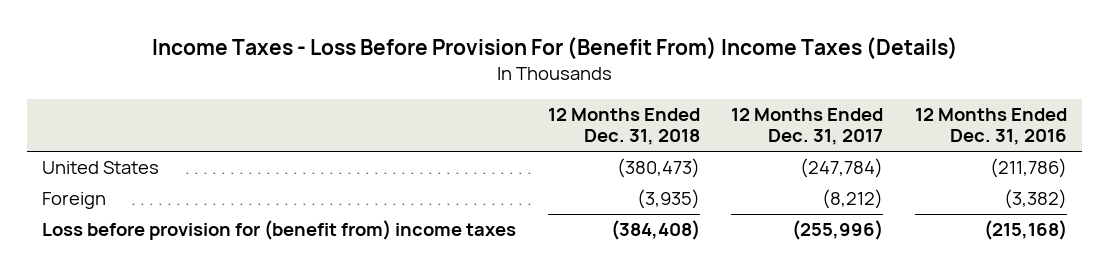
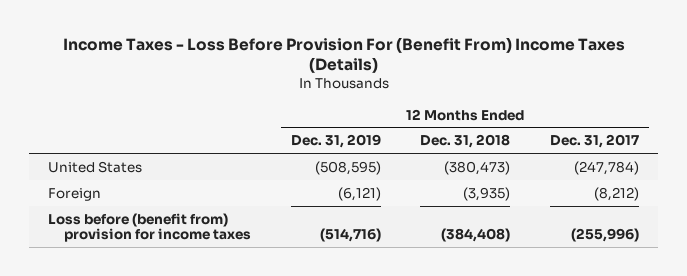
[914,108,1067,146] 12 Months Ended Dec. 31, 2016 -> none
none -> [290,134,381,149] Dec. 31, 2019
[42,220,517,241] Loss before provision for (benefit from) income taxes -> [48,212,252,243] Loss before (benefit from) provision for income taxes

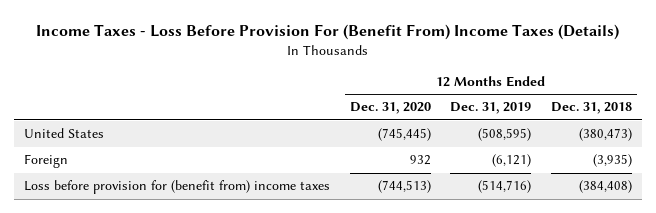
[549,134,639,149] Dec. 31, 2017 -> none
none -> [349,102,431,115] Dec. 31, 2020
[48,212,252,243] Loss before (benefit from) provision for income taxes -> [24,180,331,195] Loss before provision for (benefit from) income taxes

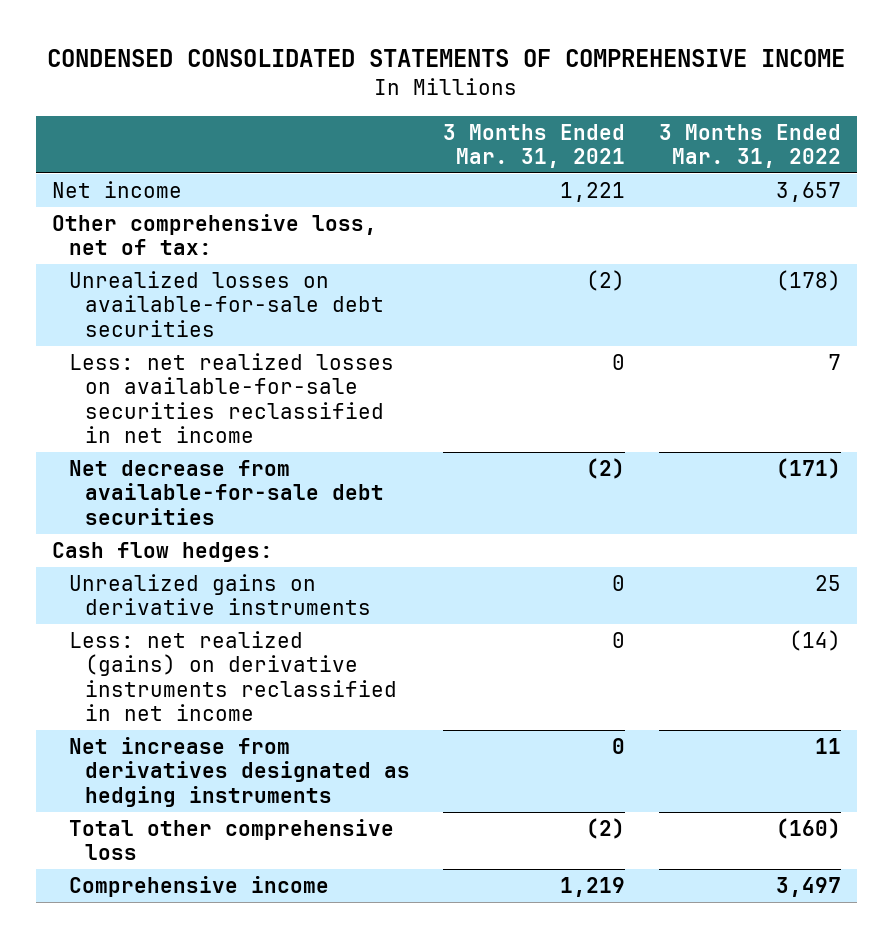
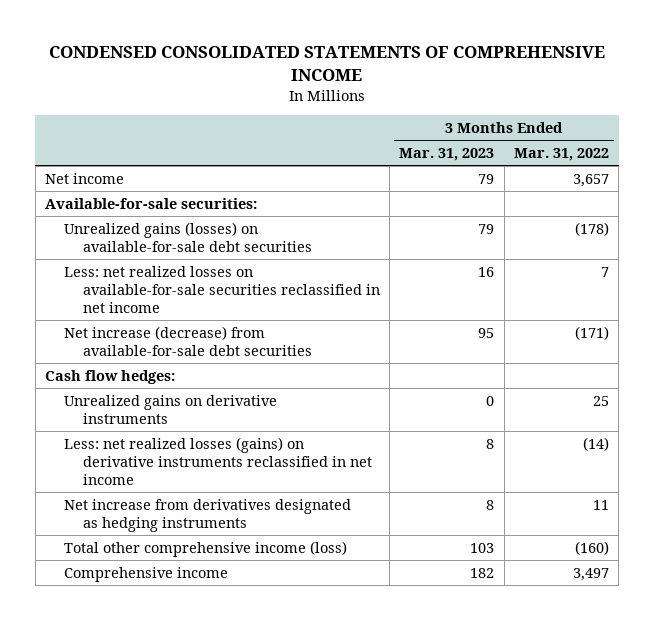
[443,123,626,168] 3 Months Ended Mar. 31, 2021 -> none
none -> [399,148,495,162] Mar. 31, 2023
[52,214,378,256] Other comprehensive loss, net of tax: -> none
none -> [44,197,257,209] Available-for-sale securities:
[68,271,385,337] Unrealized losses on available-for-sale debt securities -> [63,221,312,252] Unrealized gains (losses) on available-for-sale debt securities
[68,460,385,525] Net decrease from available-for-sale debt securities -> [63,325,312,356] Net increase (decrease) from available-for-sale debt securities
[68,631,398,722] Less: net realized (gains) on derivative instruments reclassified in net income -> [63,436,372,485] Less: net realized losses (gains) on derivative instruments reclassified in net income
[68,819,394,861] Total other comprehensive loss -> [63,540,347,557] Total other comprehensive income (loss)

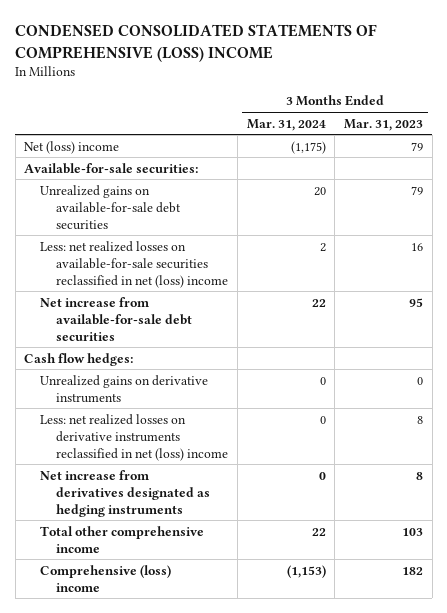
[48,45,605,81] CONDENSED CONSOLIDATED STATEMENTS OF COMPREHENSIVE INCOME -> [15,24,378,62] CONDENSED CONSOLIDATED STATEMENTS OF COMPREHENSIVE (LOSS) INCOME
[513,148,609,162] Mar. 31, 2022 -> none
none -> [246,118,326,131] Mar. 31, 2024
[44,172,124,184] Net income -> [24,140,120,154] Net (loss) income
[63,221,312,252] Unrealized gains (losses) on available-for-sale debt securities -> [40,184,182,230] Unrealized gains on available-for-sale debt securities
[63,265,380,313] Less: net realized losses on available-for-sale securities reclassified in net income -> [40,240,229,288] Less: net realized losses on available-for-sale securities reclassified in net (loss) income
[63,325,312,356] Net increase (decrease) from available-for-sale debt securities -> [40,296,193,341] Net increase from available-for-sale debt securities
[63,436,372,485] Less: net realized losses (gains) on derivative instruments reclassified in net income -> [40,413,229,461] Less: net realized losses on derivative instruments reclassified in net (loss) income
[63,540,347,557] Total other comprehensive income (loss) -> [40,525,205,553] Total other comprehensive income
[63,566,228,582] Comprehensive income -> [40,564,172,592] Comprehensive (loss) income

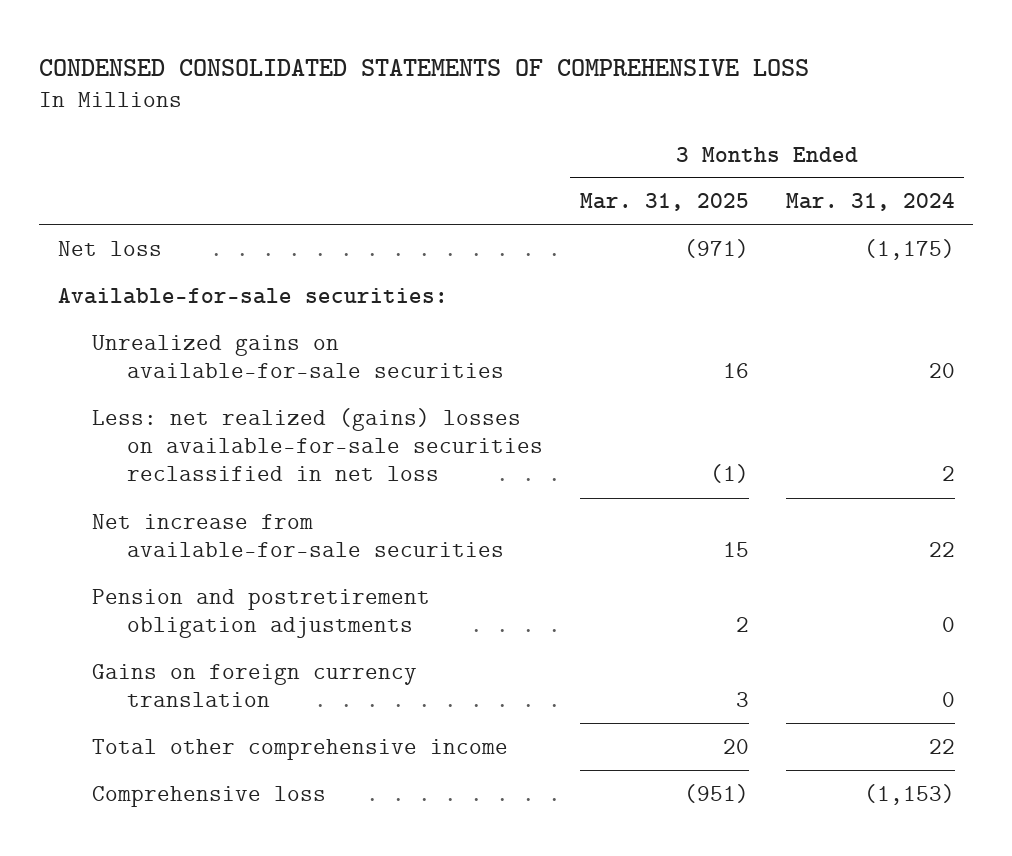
[15,24,378,62] CONDENSED CONSOLIDATED STATEMENTS OF COMPREHENSIVE (LOSS) INCOME -> [38,58,809,76] CONDENSED CONSOLIDATED STATEMENTS OF COMPREHENSIVE LOSS
[344,118,424,131] Mar. 31, 2023 -> none
none -> [579,193,749,212] Mar. 31, 2025
[24,140,120,154] Net (loss) income -> [57,240,162,256] Net loss
[24,352,134,366] Cash flow hedges: -> none
[40,374,209,403] Unrealized gains on derivative instruments -> none
[40,413,229,461] Less: net realized losses on derivative instruments reclassified in net (loss) income -> none
[40,469,211,517] Net increase from derivatives designated as hedging instruments -> none
[40,184,182,230] Unrealized gains on available-for-sale debt securities -> [92,334,504,378] Unrealized gains on available-for-sale securities
[40,240,229,288] Less: net realized losses on available-for-sale securities reclassified in net (loss) income -> [92,407,543,482] Less: net realized (gains) losses on available-for-sale securities reclassified in net loss
[40,296,193,341] Net increase from available-for-sale debt securities -> [92,513,504,557] Net increase from available-for-sale securities
none -> [92,588,431,638] Pension and postretirement obligation adjustments
none -> [92,663,418,707] Gains on foreign currency translation
[40,564,172,592] Comprehensive (loss) income -> [92,785,327,807] Comprehensive loss

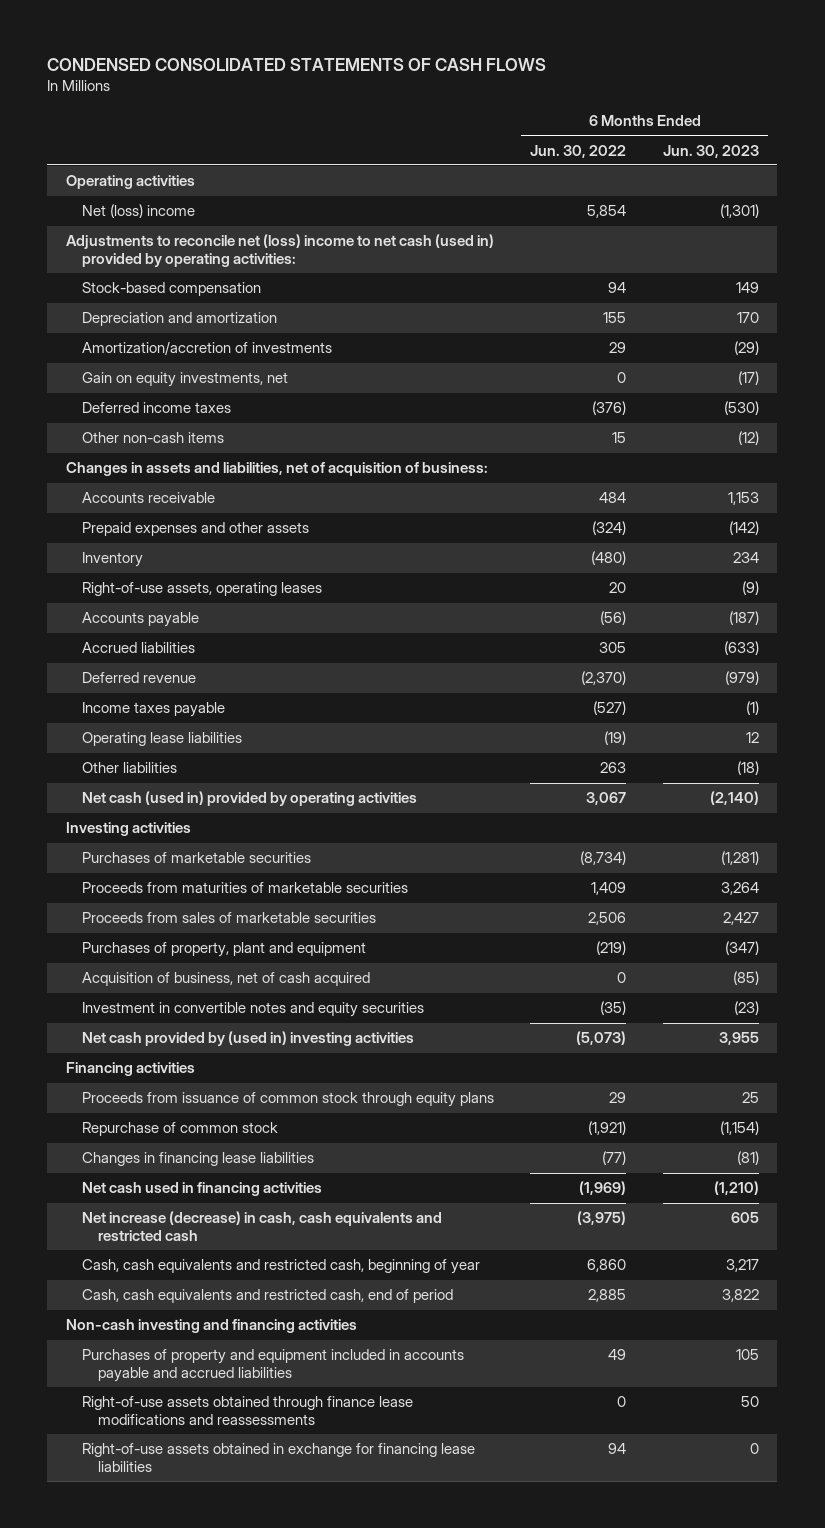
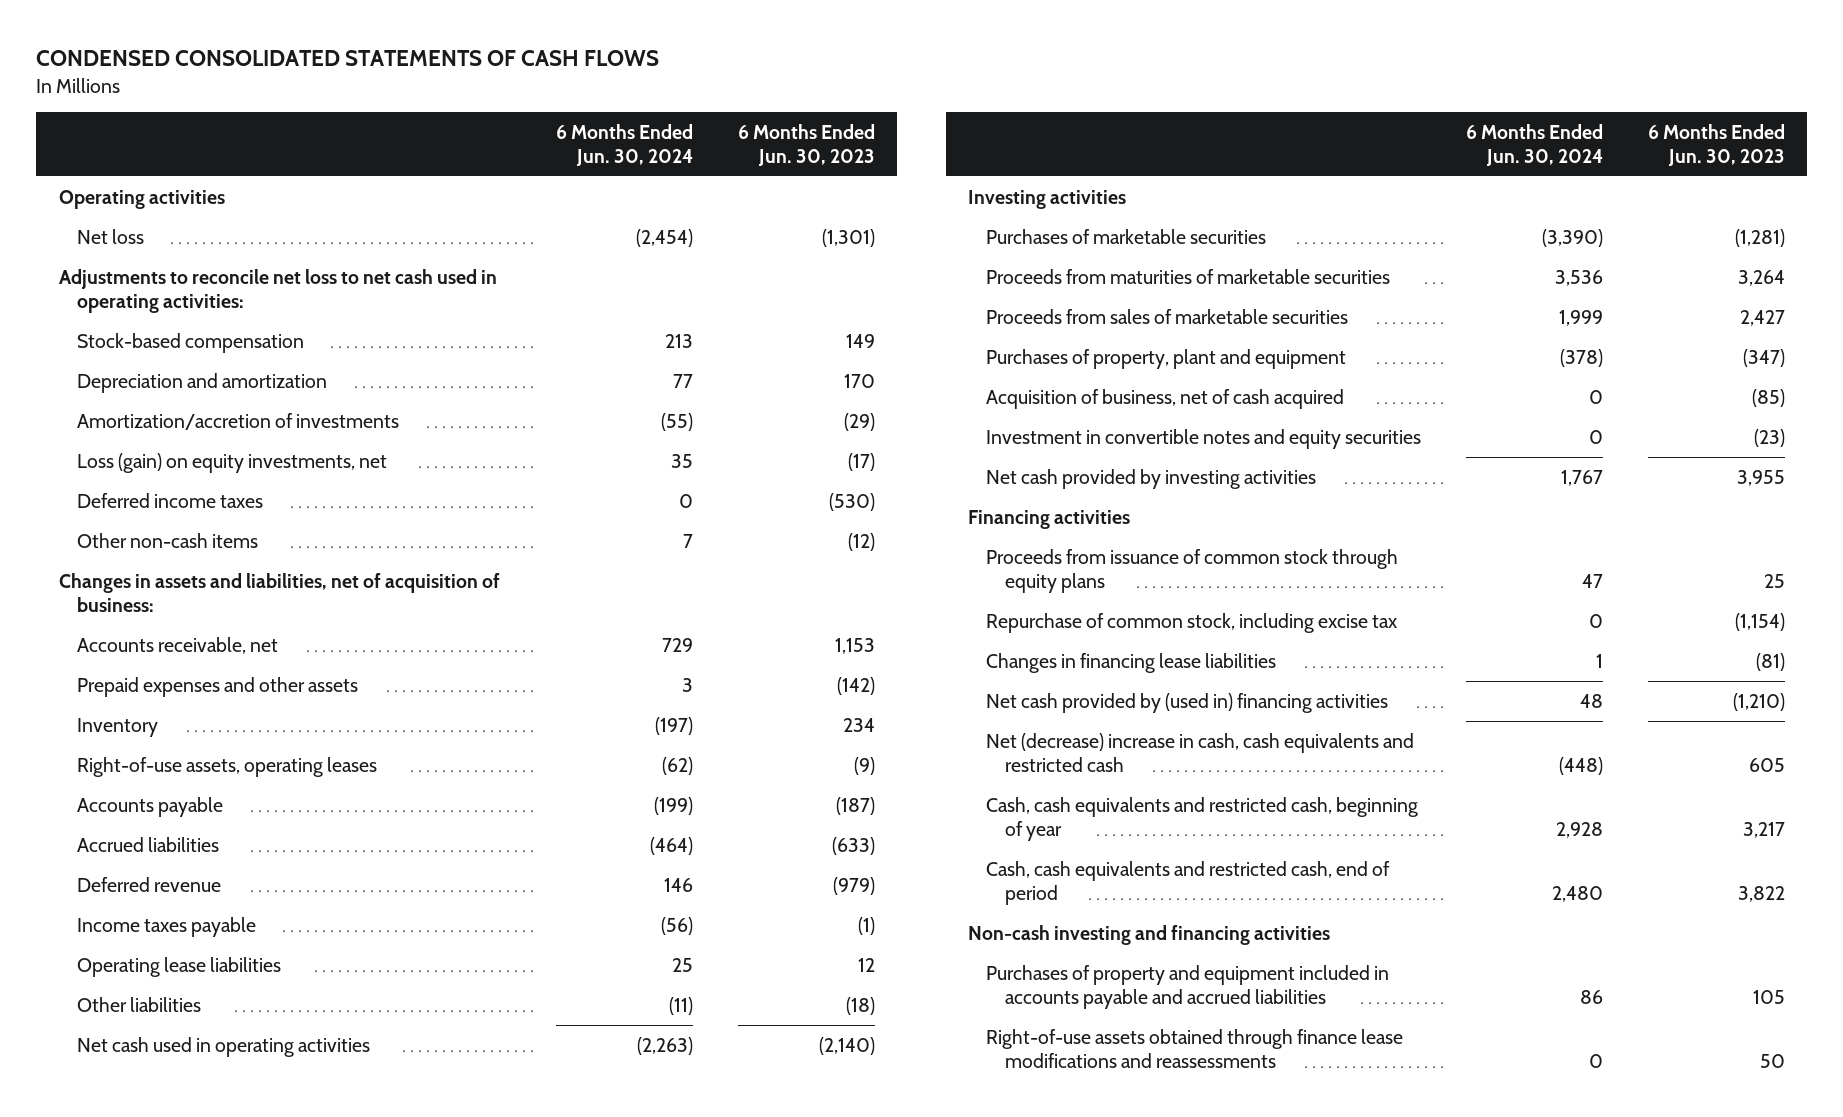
[530,144,627,158] Jun. 30, 2022 -> none
none -> [556,123,694,166] 6 Months Ended Jun. 30, 2024
[81,204,195,219] Net (loss) income -> [76,228,144,244] Net loss
[65,234,494,268] Adjustments to reconcile net (loss) income to net cash (used in) provided by operating activities: -> [58,268,497,313] Adjustments to reconcile net loss to net cash used in operating activities:
[81,372,288,388] Gain on equity investments, net -> [76,452,387,473] Loss (gain) on equity investments, net
[81,492,215,504] Accounts receivable -> [76,636,278,654] Accounts receivable, net
[81,791,417,807] Net cash (used in) provided by operating activities -> [76,1036,370,1057] Net cash used in operating activities
[81,1031,414,1047] Net cash provided by (used in) investing activities -> [986,468,1317,489] Net cash provided by investing activities
[81,1122,278,1137] Repurchase of common stock -> [986,612,1399,633] Repurchase of common stock, including excise tax
[81,1182,322,1197] Net cash used in financing activities -> [986,692,1389,713] Net cash provided by (used in) financing activities
[81,1211,442,1242] Net increase (decrease) in cash, cash equivalents and restricted cash -> [986,732,1415,772] Net (decrease) increase in cash, cash equivalents and restricted cash
[81,1443,475,1473] Right-of-use assets obtained in exchange for financing lease liabilities -> none

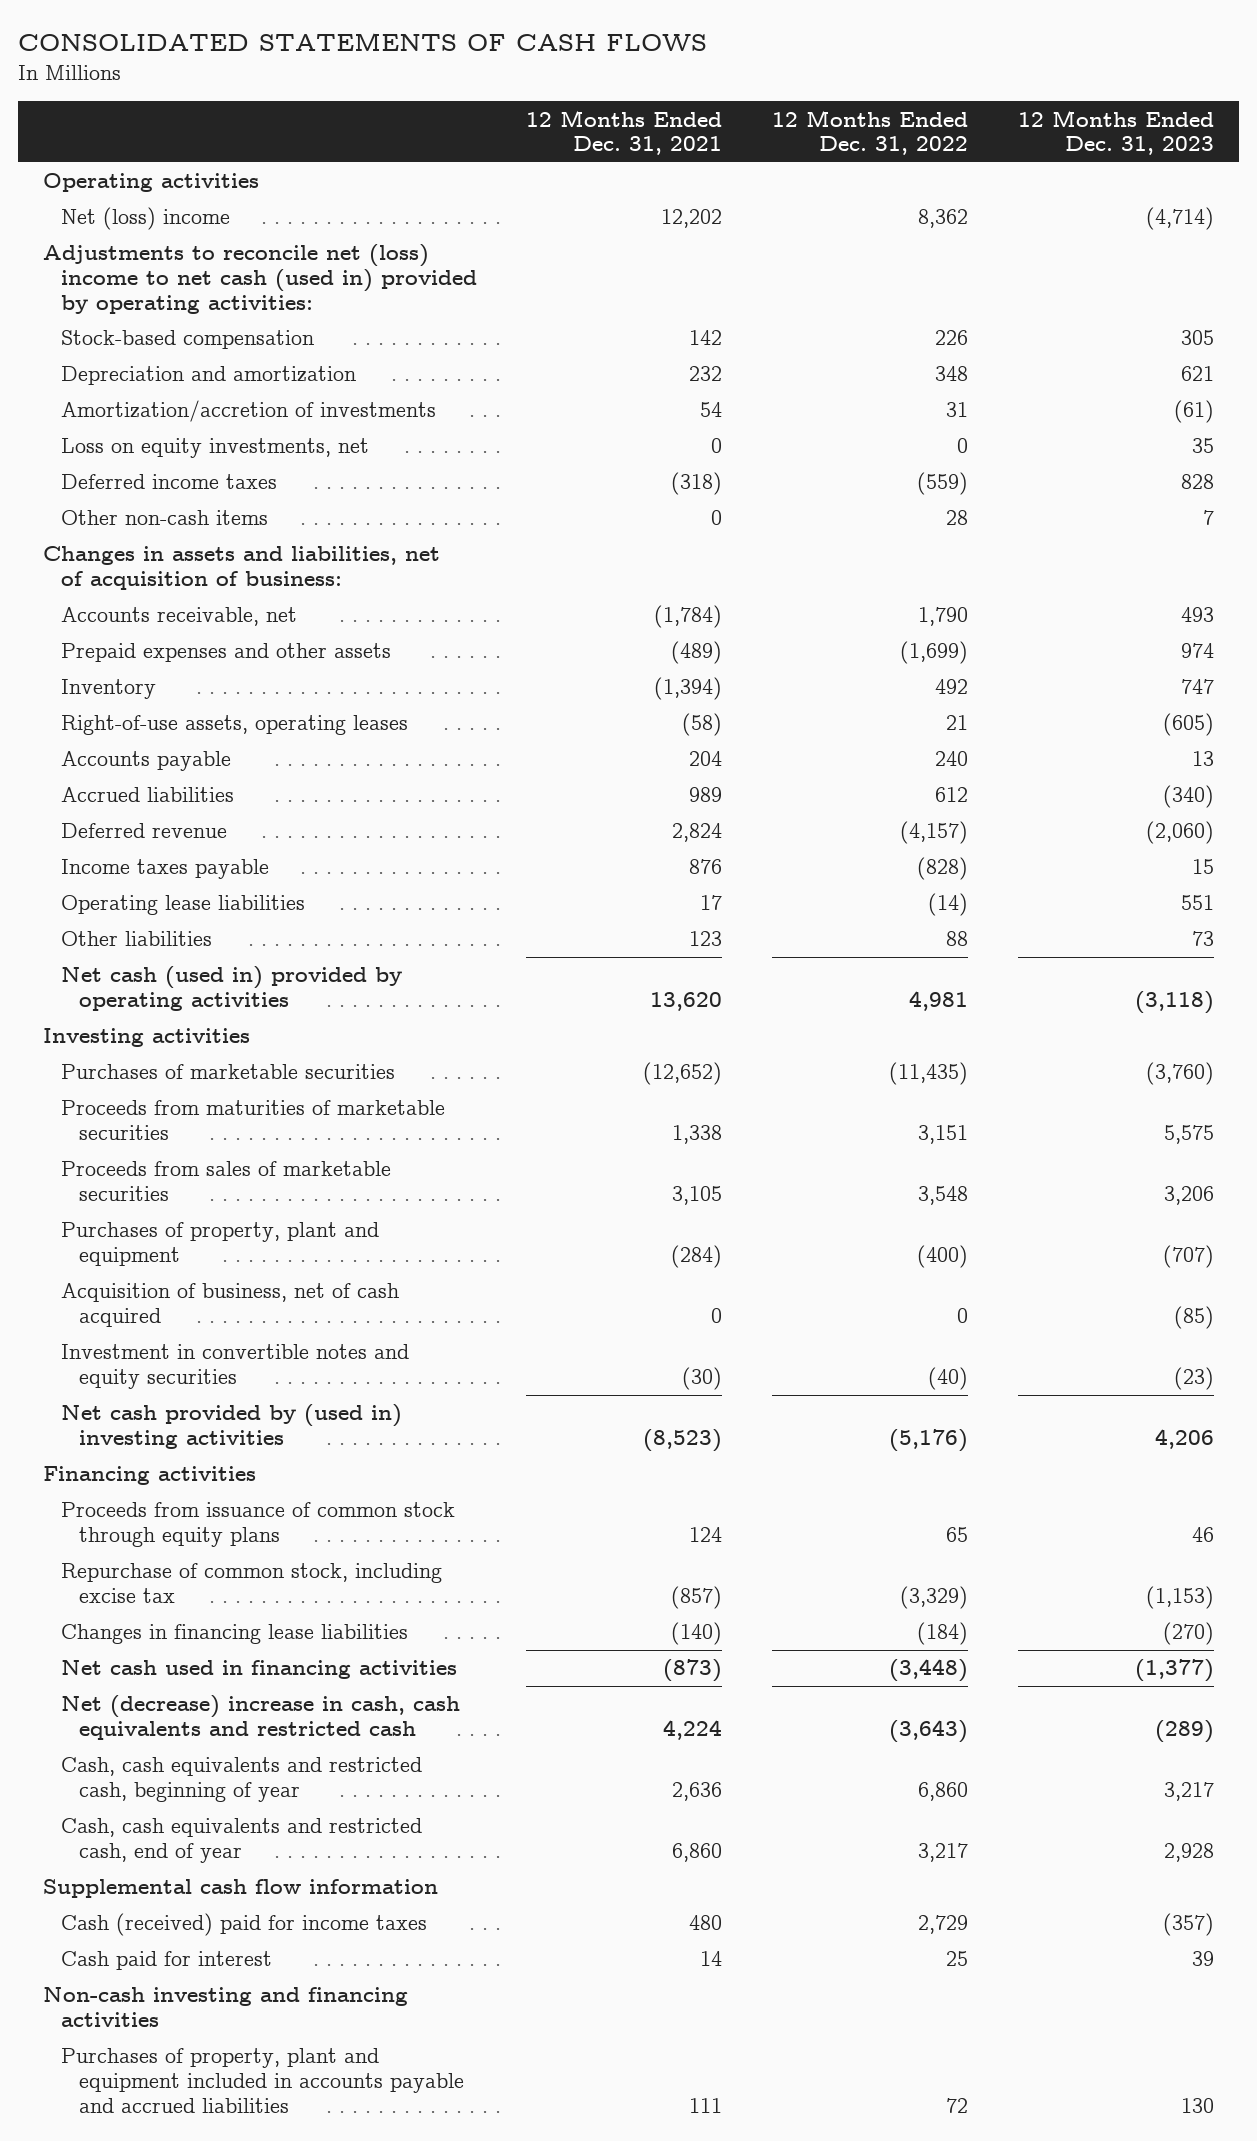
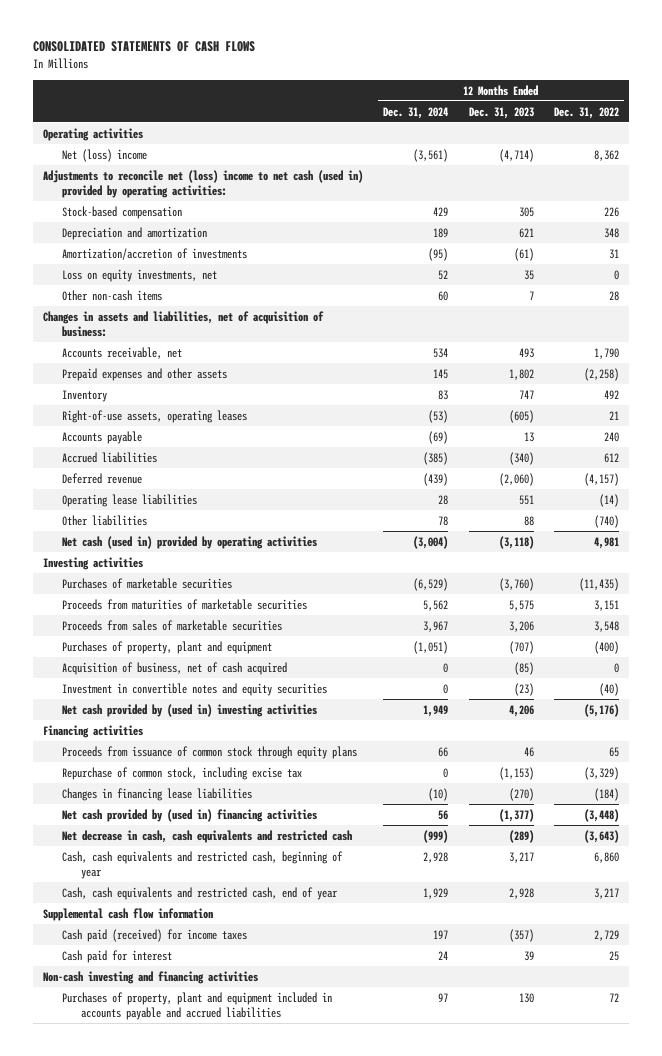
[526,109,723,156] 12 Months Ended Dec. 31, 2021 -> none
none -> [383,106,449,119] Dec. 31, 2024
[60,474,277,490] Deferred income taxes -> none
[900,641,969,665] (1,699) -> [584,367,620,381] (2,258)
[1180,643,1214,659] 974 -> [508,368,534,380] 1,802
[60,859,269,880] Income taxes payable -> none
[946,931,969,947] 88 -> [594,514,620,528] (740)
[1191,931,1214,947] 73 -> [523,515,534,526] 88
[60,1660,457,1680] Net cash used in financing activities -> [61,808,317,822] Net cash provided by (used in) financing activities
[60,1695,460,1741] Net (decrease) increase in cash, cash equivalents and restricted cash -> [61,829,352,843] Net decrease in cash, cash equivalents and restricted cash
[60,1913,427,1937] Cash (received) paid for income taxes -> [61,928,247,942] Cash paid (received) for income taxes

